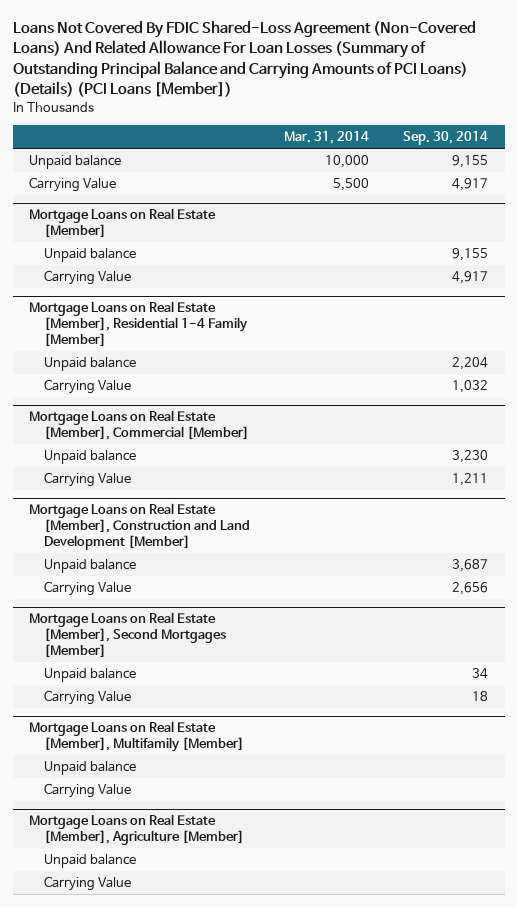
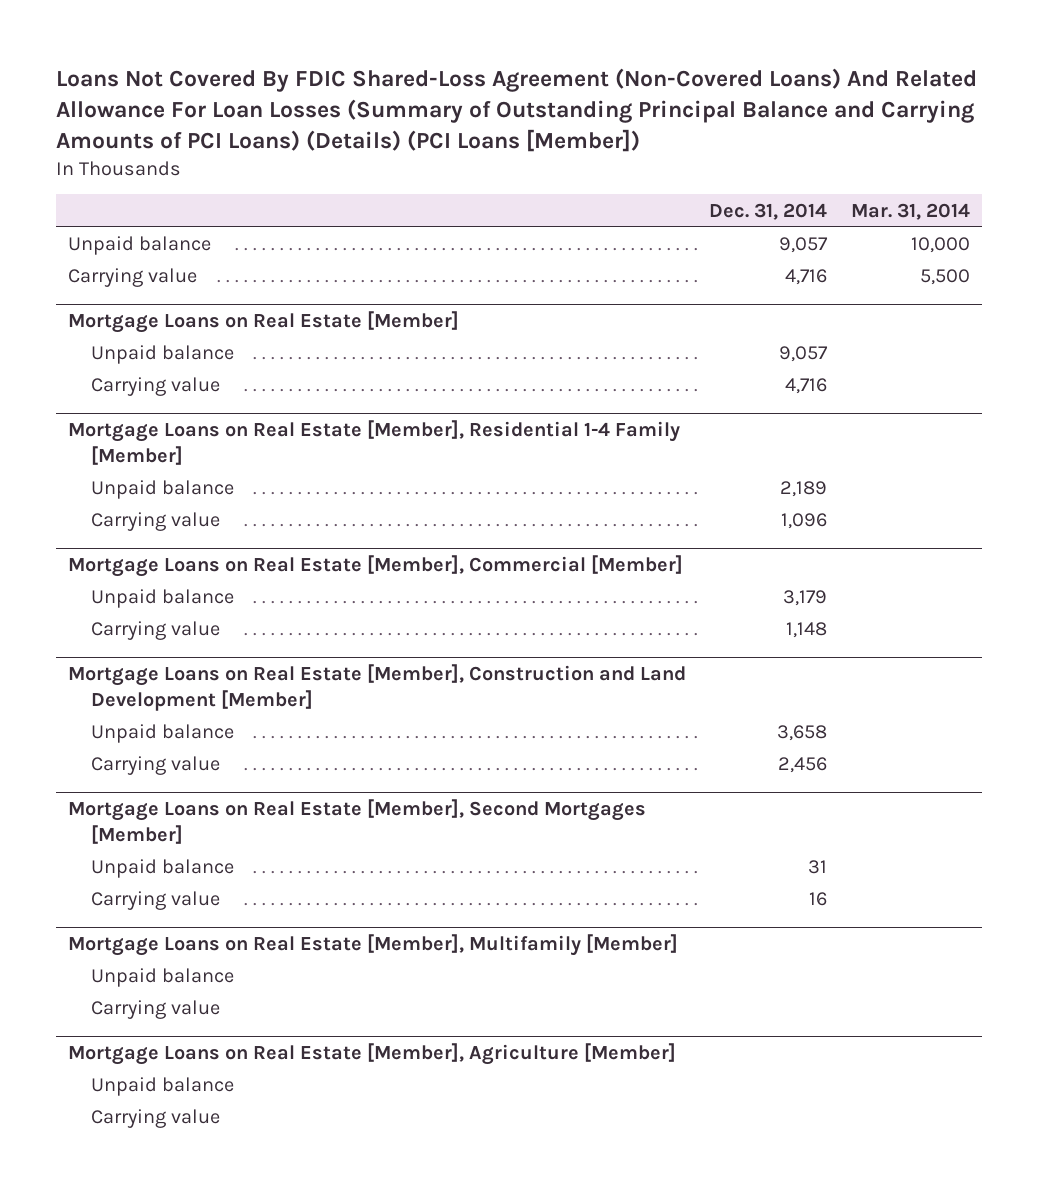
[402,131,488,146] Sep. 30, 2014 -> none
none -> [709,202,828,220] Dec. 31, 2014
[29,177,117,193] Carrying Value -> [67,268,197,288] Carrying value
[43,270,131,286] Carrying Value -> [91,377,221,397] Carrying value
[43,379,131,395] Carrying Value -> [91,512,221,532] Carrying value
[43,472,131,488] Carrying Value -> [91,621,221,641] Carrying value
[43,581,131,597] Carrying Value -> [91,756,221,776] Carrying value
[43,690,131,706] Carrying Value -> [91,891,221,911] Carrying value
[43,783,131,799] Carrying Value -> [91,1000,221,1020] Carrying value
[43,876,131,892] Carrying Value -> [91,1109,221,1129] Carrying value

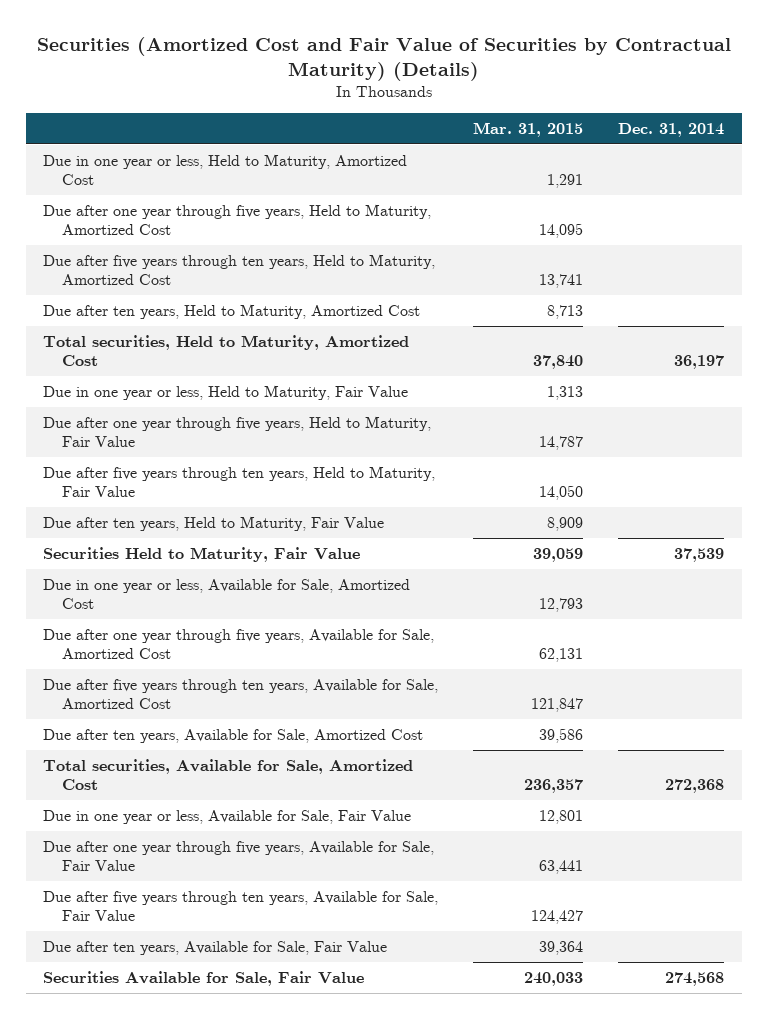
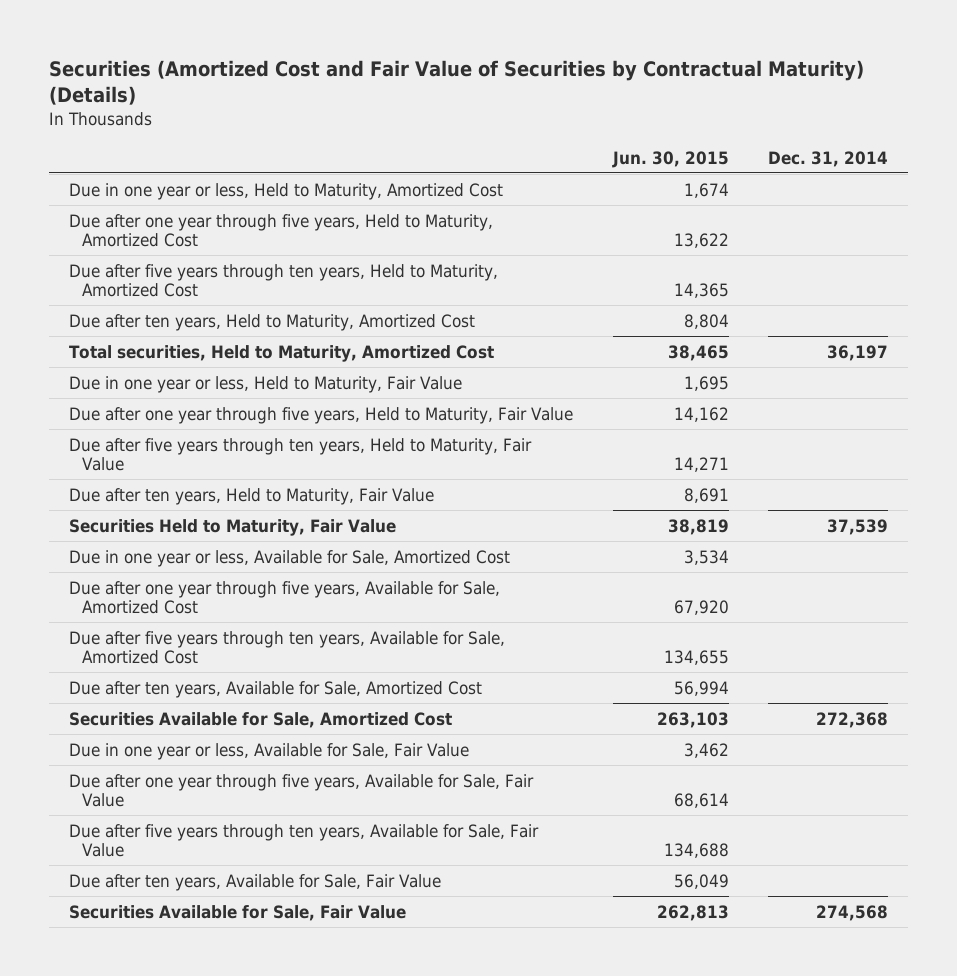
[473,122,584,138] Mar. 31, 2015 -> none
none -> [611,150,729,168] Jun. 30, 2015
[43,758,414,791] Total securities, Available for Sale, Amortized Cost -> [68,711,452,728] Securities Available for Sale, Amortized Cost

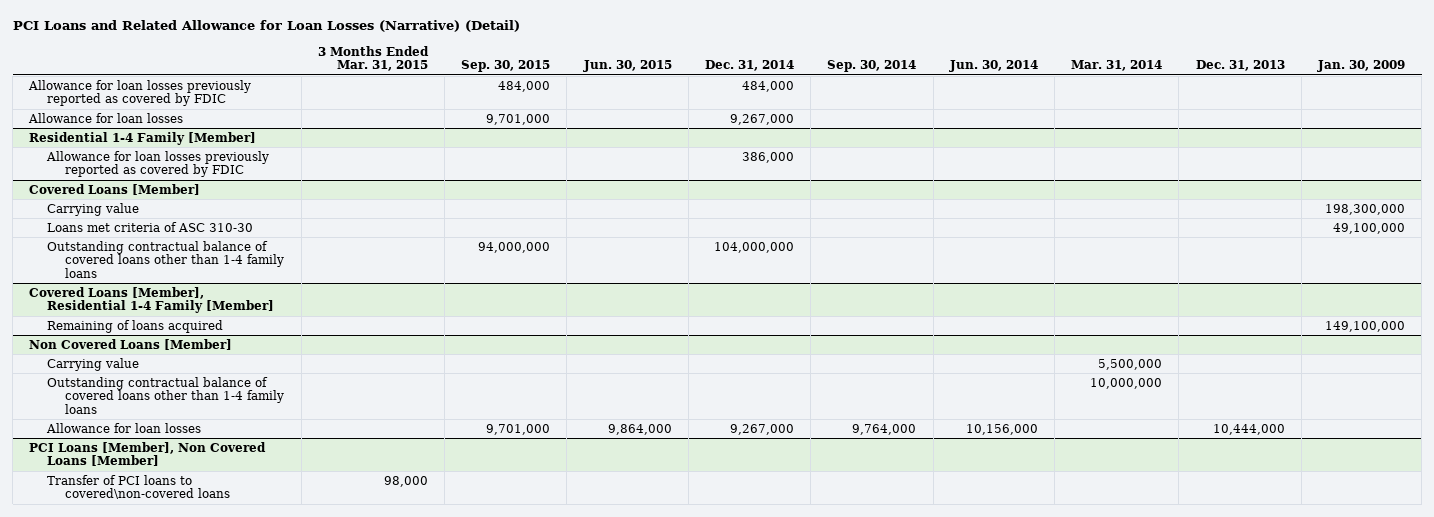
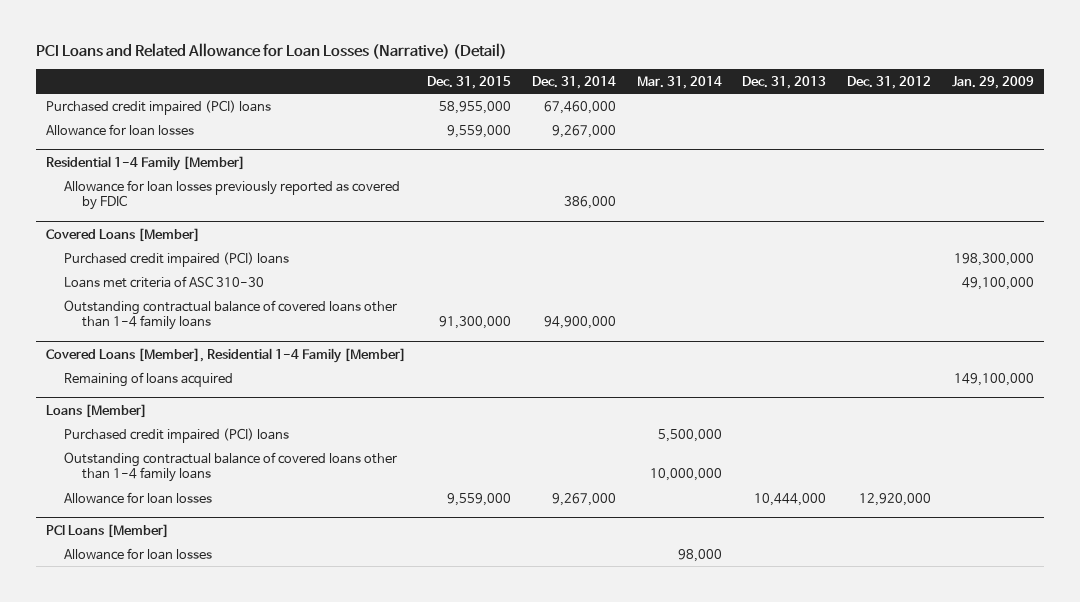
[317,45,429,72] 3 Months Ended Mar. 31, 2015 -> none
[461,60,551,73] Sep. 30, 2015 -> none
[582,60,672,73] Jun. 30, 2015 -> none
[827,60,917,73] Sep. 30, 2014 -> none
[948,60,1038,73] Jun. 30, 2014 -> none
[1317,60,1406,73] Jan. 30, 2009 -> none
none -> [427,76,512,90] Dec. 31, 2015
none -> [847,76,932,90] Dec. 31, 2012
none -> [951,76,1034,90] Jan. 29, 2009
[28,79,252,107] Allowance for loan losses previously reported as covered by FDIC -> none
none -> [46,99,272,115] Purchased credit impaired (PCI) loans
[47,202,140,216] Carrying value -> [64,251,290,267] Purchased credit impaired (PCI) loans
[714,241,795,253] 104,000,000 -> [543,316,616,330] 94,900,000
[29,338,233,350] Non Covered Loans [Member] -> [46,403,148,418] Loans [Member]
[47,357,140,371] Carrying value -> [64,427,290,443] Purchased credit impaired (PCI) loans
[47,474,231,500] Transfer of PCI loans to covered\non-covered loans -> none
[29,441,267,467] PCI Loans [Member], Non Covered Loans [Member] -> [46,523,170,538] PCI Loans [Member]
none -> [64,547,213,560] Allowance for loan losses

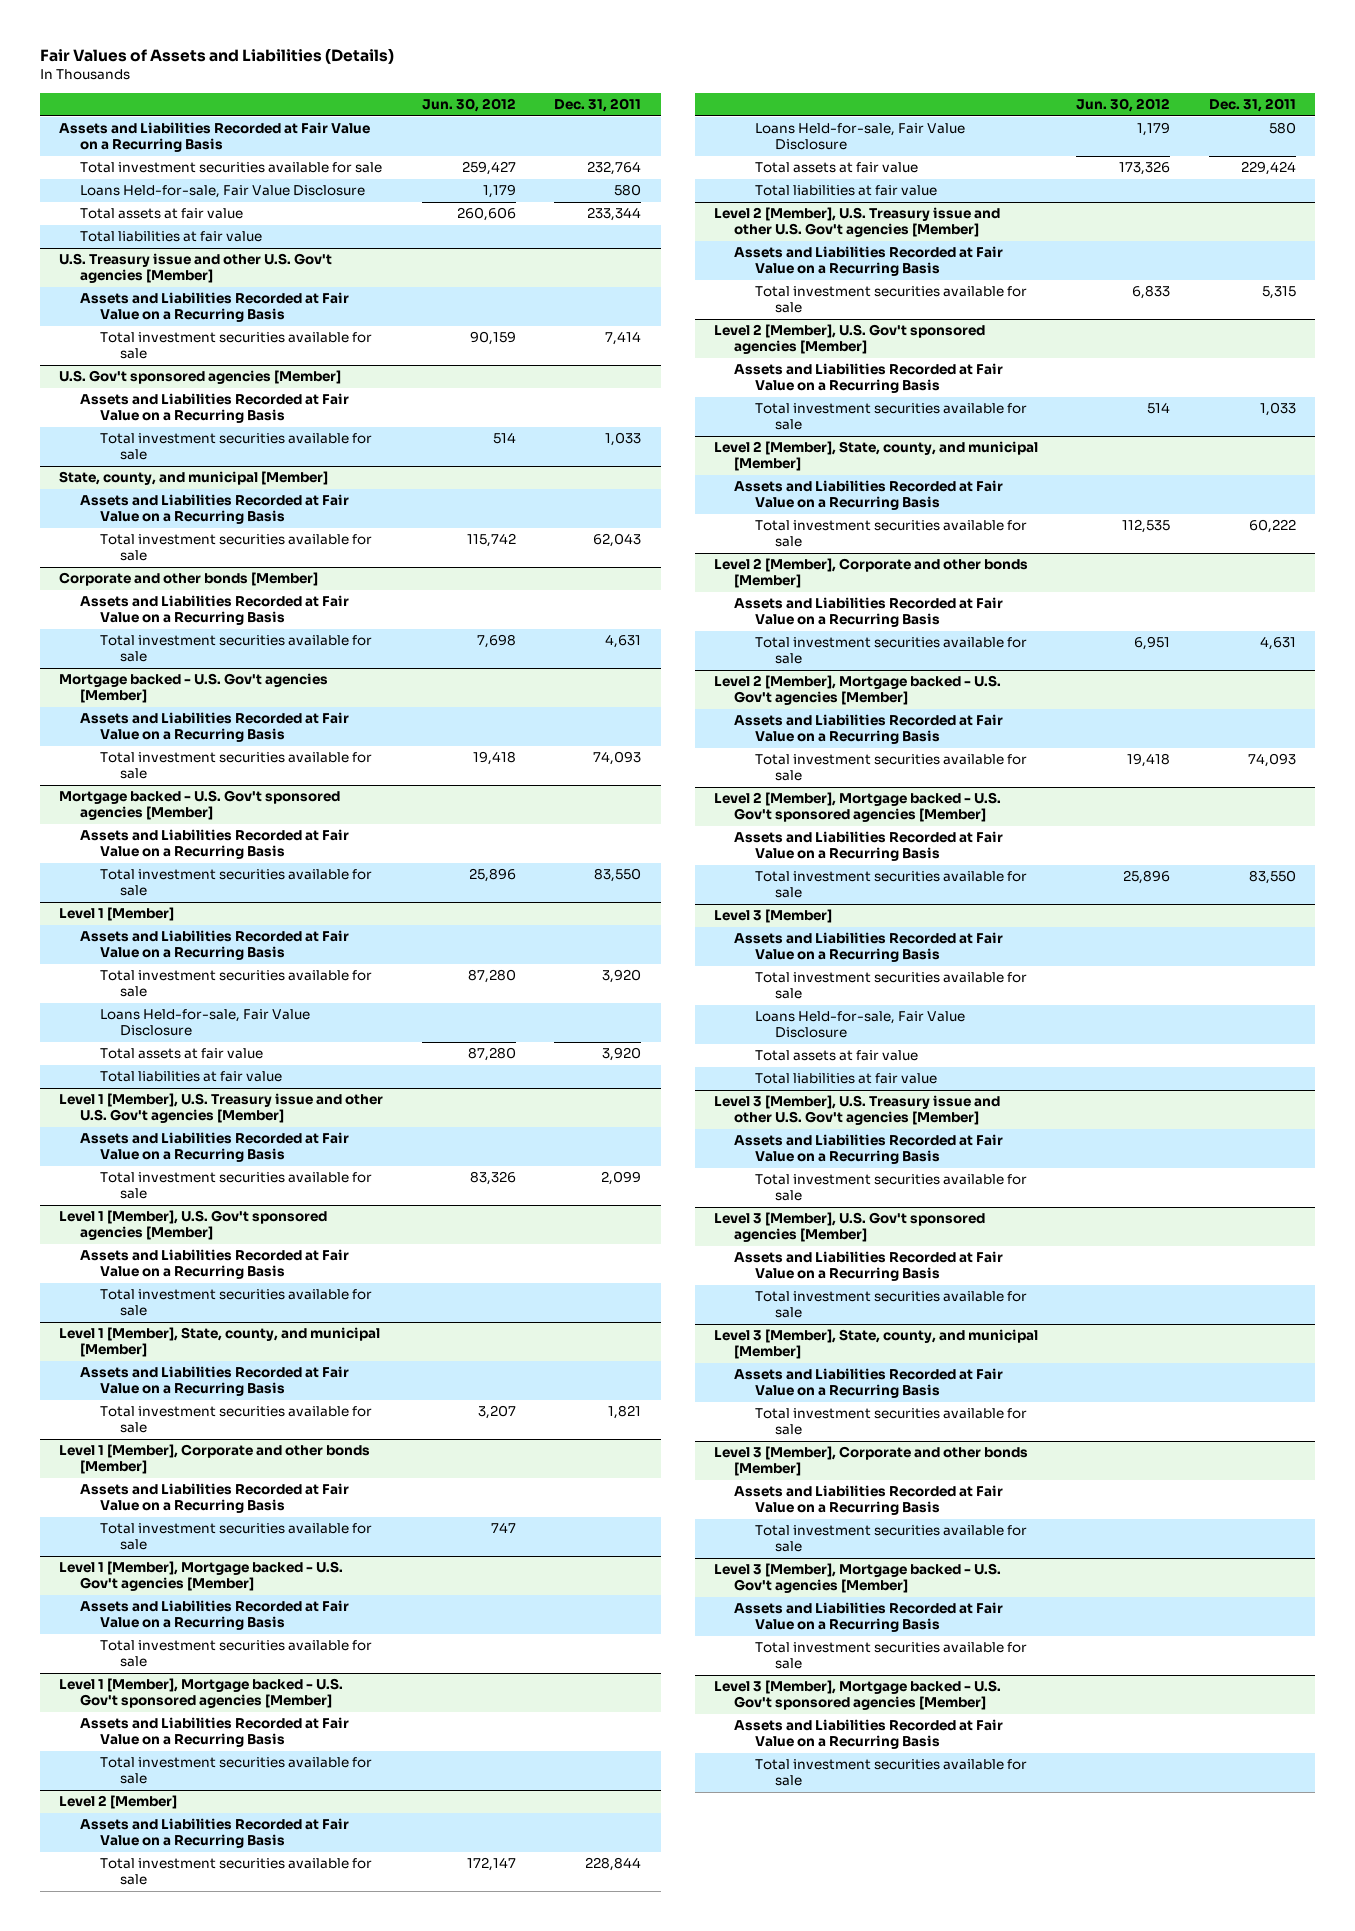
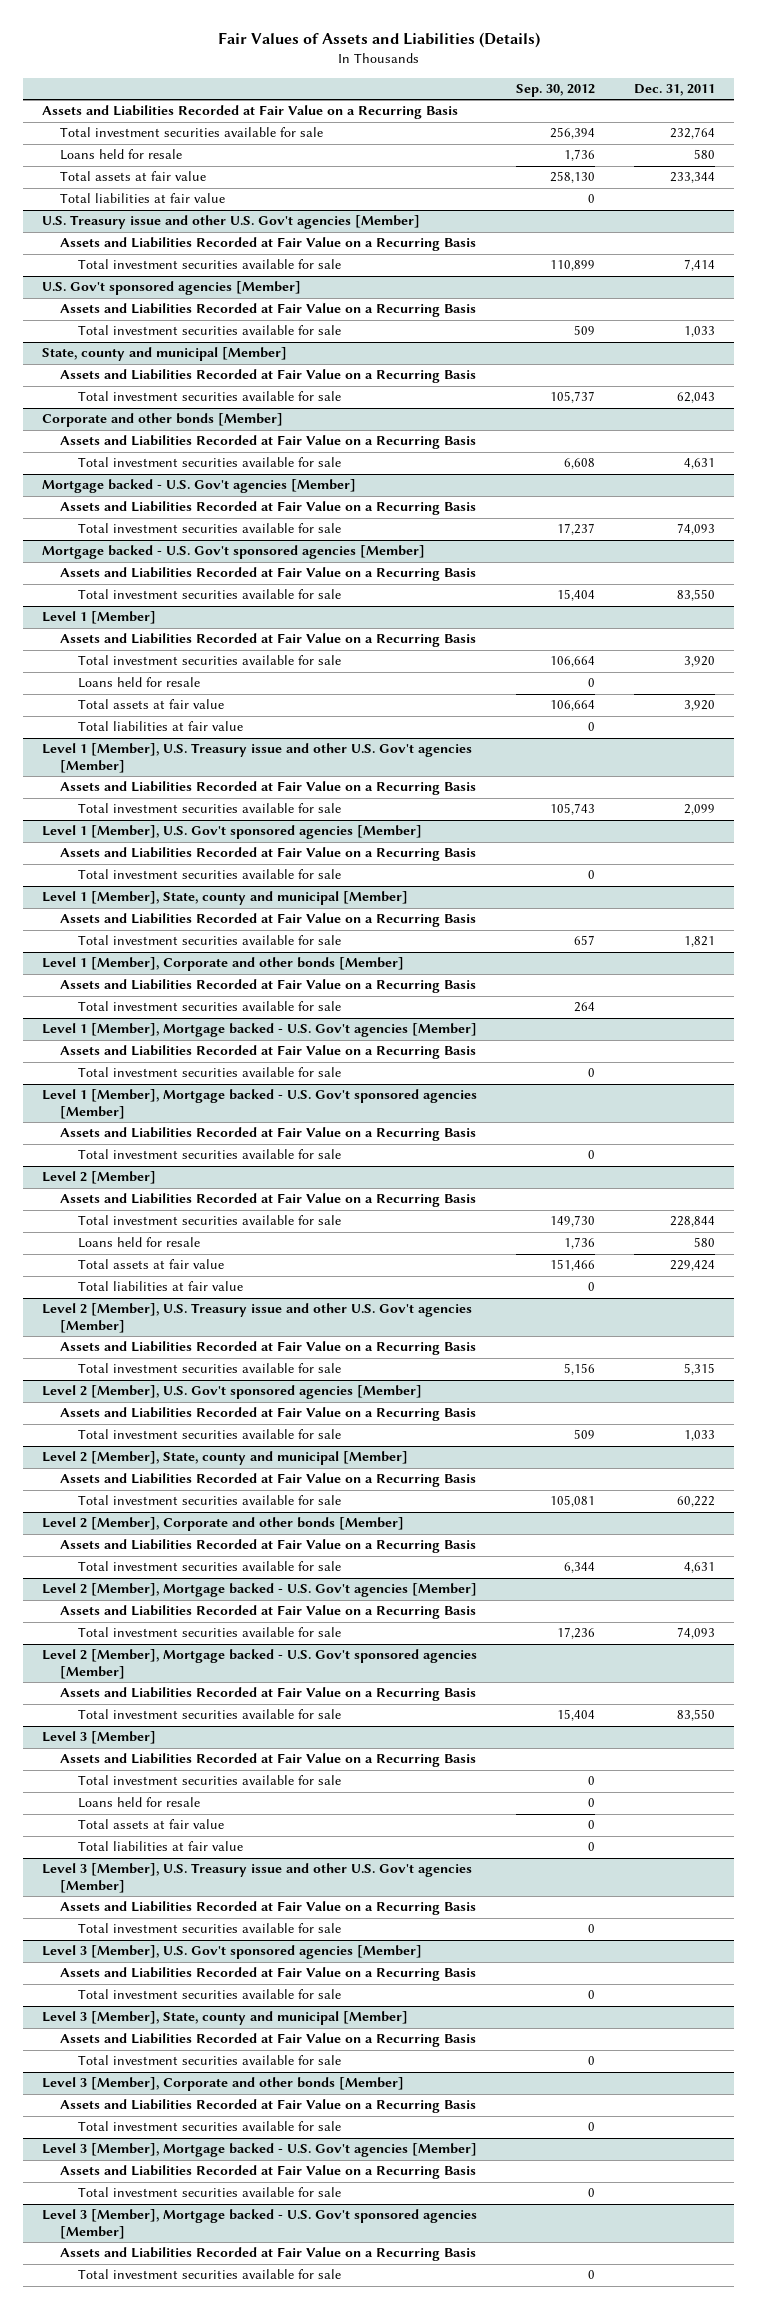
[421,98,516,113] Jun. 30, 2012 -> none
none -> [516,83,596,97] Sep. 30, 2012
[79,185,365,199] Loans Held-for-sale, Fair Value Disclosure -> [59,149,182,161] Loans held for resale
[59,471,329,486] State, county, and municipal [Member] -> [42,347,288,362] State, county and municipal [Member]
[100,1009,311,1037] Loans Held-for-sale, Fair Value Disclosure -> [77,677,200,689] Loans held for resale
[59,1327,381,1358] Level 1 [Member], State, county, and municipal [Member] -> [42,891,409,906] Level 1 [Member], State, county and municipal [Member]
[754,123,965,151] Loans Held-for-sale, Fair Value Disclosure -> [77,1237,200,1249] Loans held for resale
[713,441,1038,472] Level 2 [Member], State, county, and municipal [Member] -> [42,1451,409,1466] Level 2 [Member], State, county and municipal [Member]
[754,1011,965,1039] Loans Held-for-sale, Fair Value Disclosure -> [77,1797,200,1809] Loans held for resale
[713,1329,1038,1360] Level 3 [Member], State, county, and municipal [Member] -> [42,2011,409,2026] Level 3 [Member], State, county and municipal [Member]

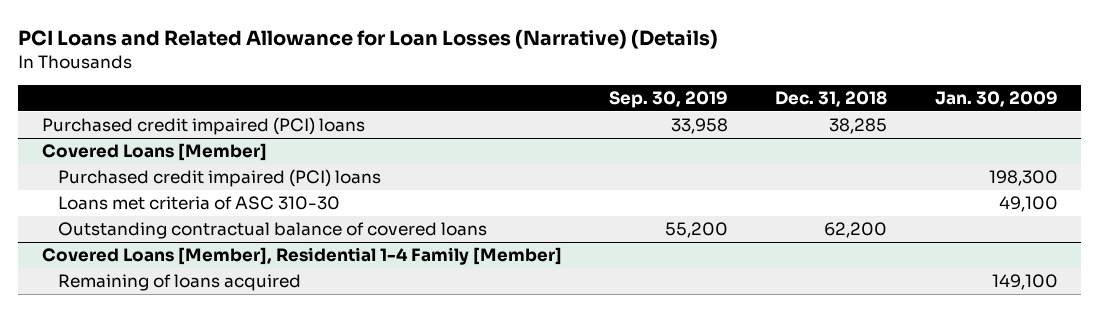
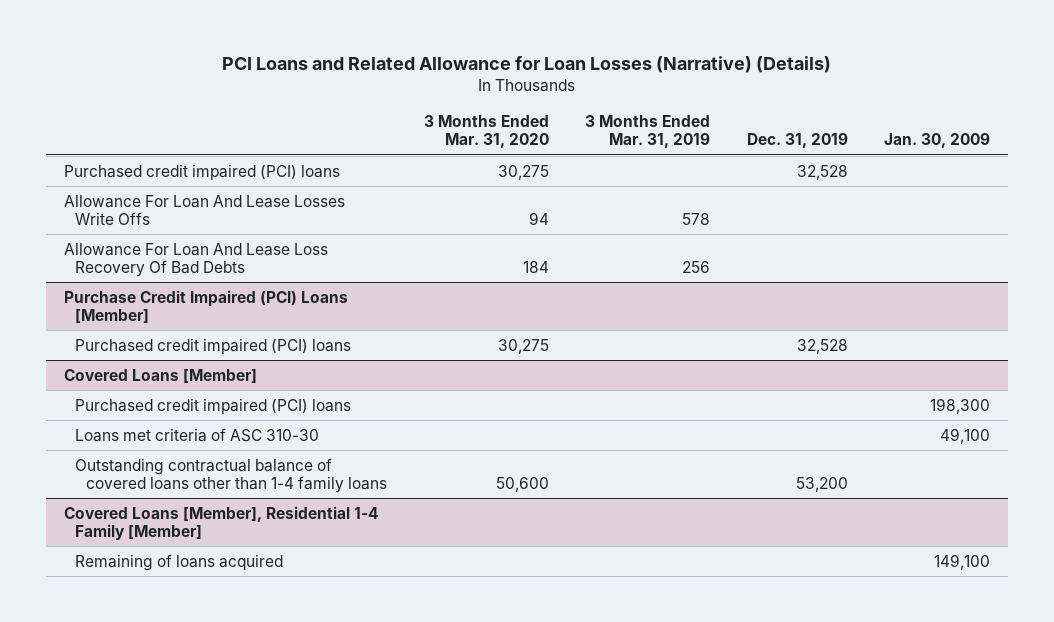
[609,91,729,109] Sep. 30, 2019 -> none
[775,91,888,108] Dec. 31, 2018 -> none
none -> [423,115,549,149] 3 Months Ended Mar. 31, 2020
none -> [585,115,711,149] 3 Months Ended Mar. 31, 2019
none -> [746,133,848,149] Dec. 31, 2019
none -> [63,194,345,225] Allowance For Loan And Lease Losses Write Offs
none -> [63,242,328,277] Allowance For Loan And Lease Loss Recovery Of Bad Debts
none -> [63,289,348,323] Purchase Credit Impaired (PCI) Loans [Member]
none -> [75,337,352,354] Purchased credit impaired (PCI) loans
[58,222,488,240] Outstanding contractual balance of covered loans -> [75,457,388,493] Outstanding contractual balance of covered loans other than 1-4 family loans

